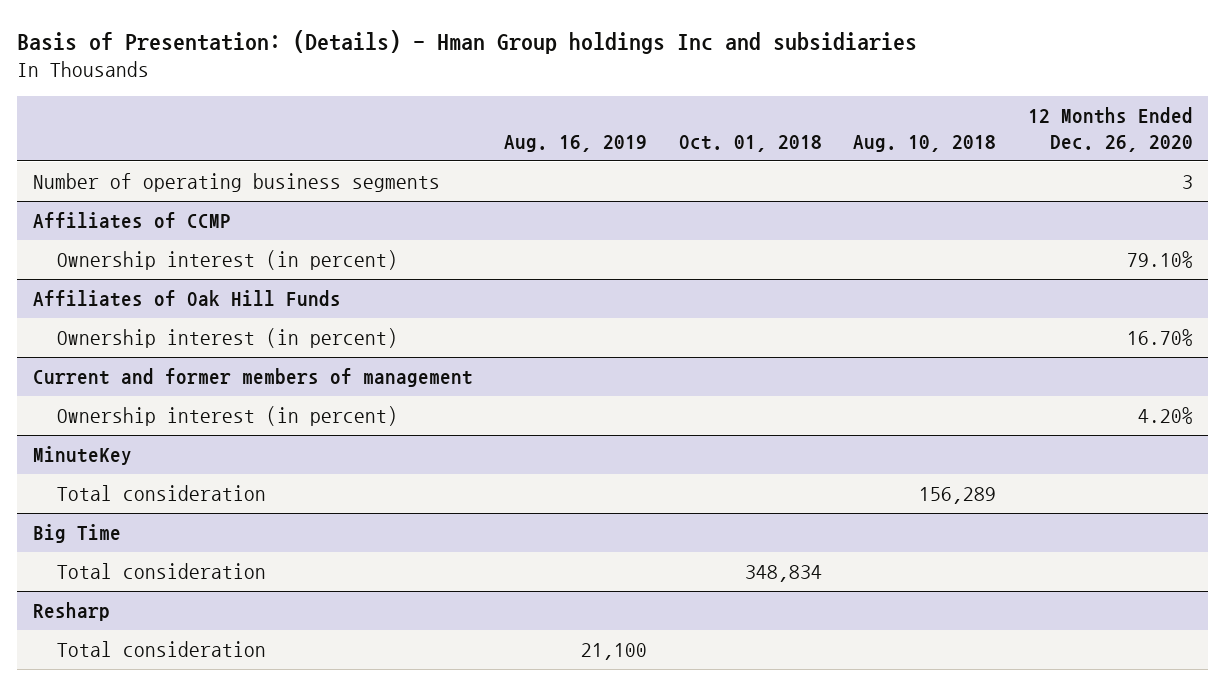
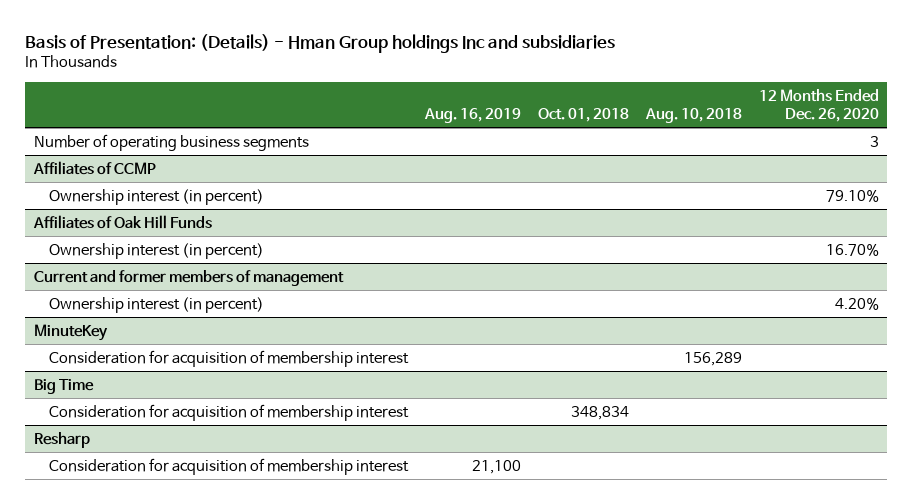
[57,484,267,501] Total consideration -> [48,349,409,367] Consideration for acquisition of membership interest
[57,562,267,579] Total consideration -> [48,403,409,421] Consideration for acquisition of membership interest
[57,640,267,657] Total consideration -> [48,457,409,475] Consideration for acquisition of membership interest

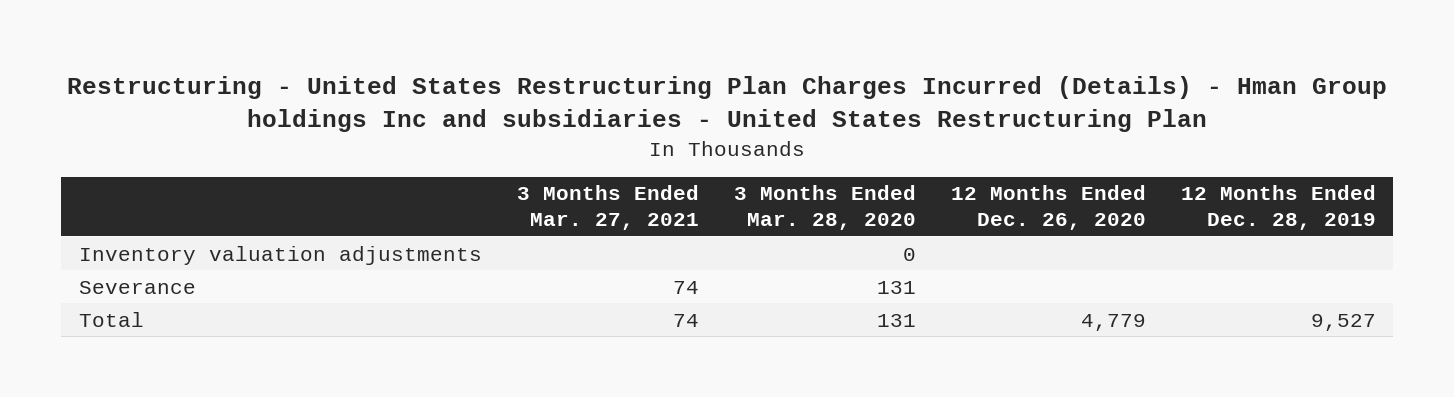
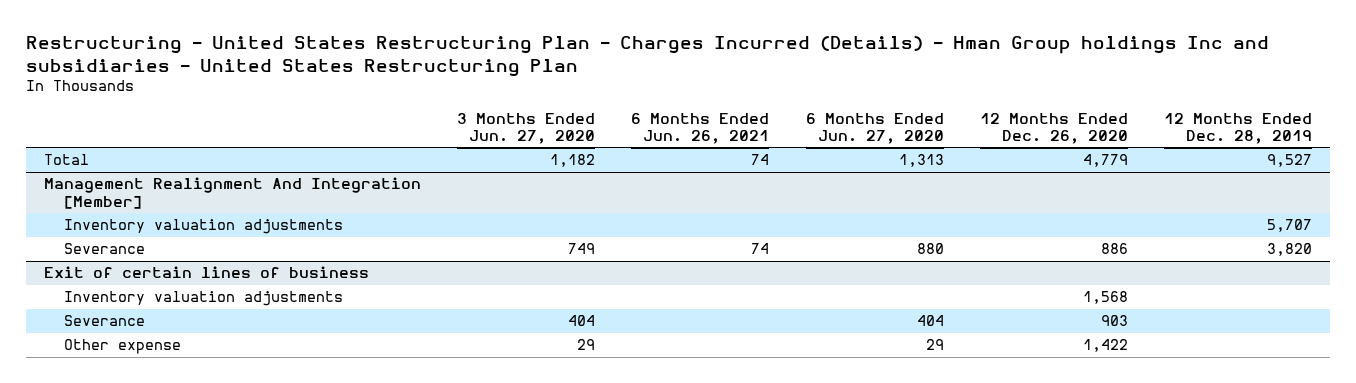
[67,75,1388,132] Restructuring - United States Restructuring Plan Charges Incurred (Details) - Hman Group holdings Inc and subsidiaries - United States Restructuring Plan -> [25,35,1269,77] Restructuring - United States Restructuring Plan - Charges Incurred (Details) - Hman Group holdings Inc and subsidiaries - United States Restructuring Plan
[516,185,699,231] 3 Months Ended Mar. 27, 2021 -> none
[733,185,916,231] 3 Months Ended Mar. 28, 2020 -> none
none -> [457,112,596,145] 3 Months Ended Jun. 27, 2020
none -> [631,112,770,145] 6 Months Ended Jun. 26, 2021
none -> [805,112,944,145] 6 Months Ended Jun. 27, 2020
[78,245,482,265] Inventory valuation adjustments -> none
[78,280,196,294] Severance -> none
none -> [44,177,422,210] Management Realignment And Integration [Member]
none -> [63,219,343,235] Inventory valuation adjustments
none -> [63,243,145,255] Severance
none -> [44,266,370,279] Exit of certain lines of business
none -> [63,291,343,307] Inventory valuation adjustments
none -> [63,315,145,327] Severance
none -> [63,339,181,355] Other expense

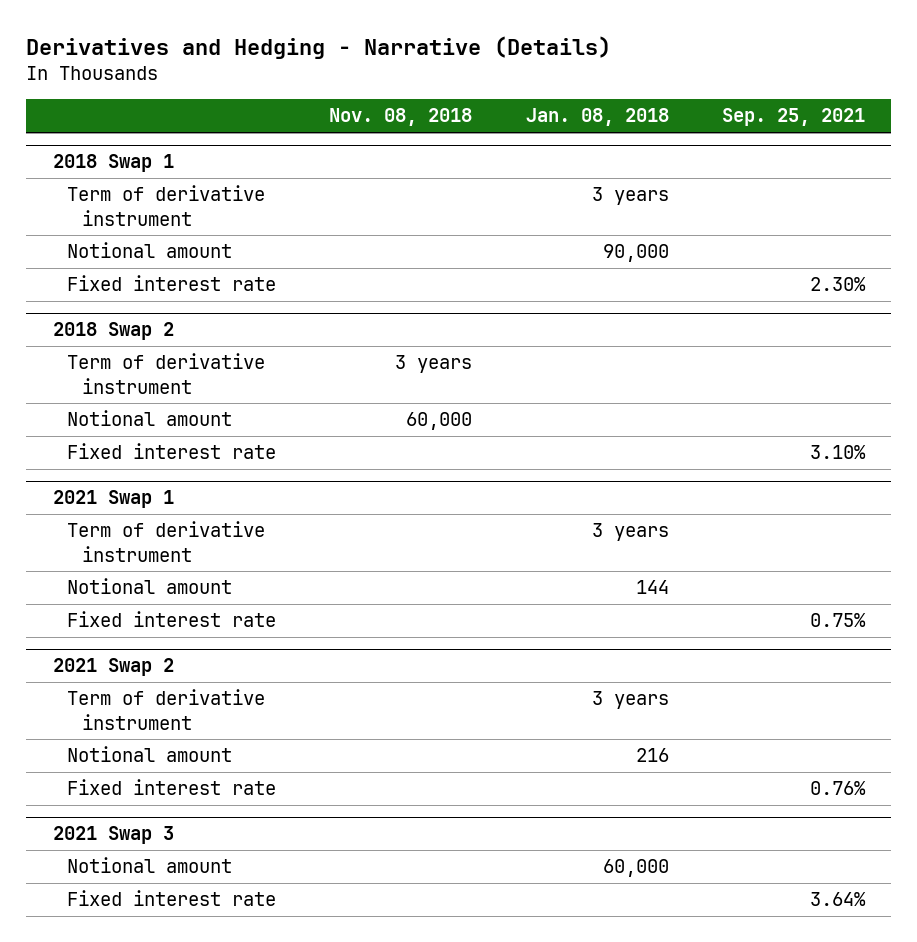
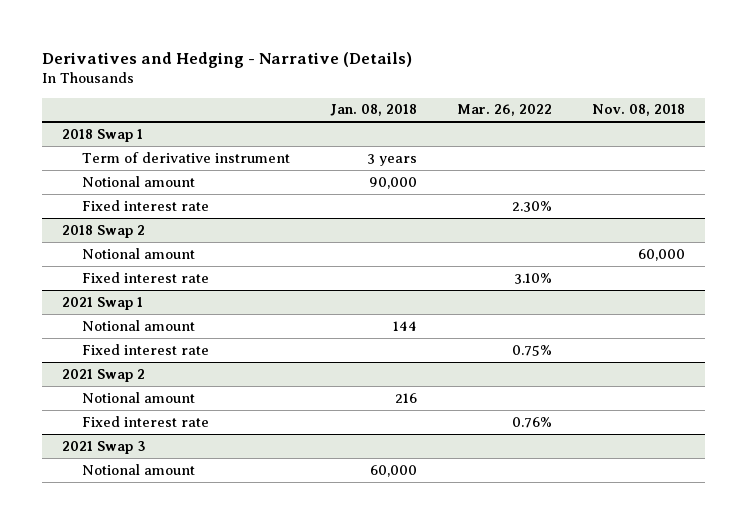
[721,108,865,127] Sep. 25, 2021 -> none
none -> [456,104,552,117] Mar. 26, 2022
[67,353,266,394] Term of derivative instrument -> none
[67,521,266,562] Term of derivative instrument -> none
[67,689,266,730] Term of derivative instrument -> none
[67,890,277,907] Fixed interest rate -> none

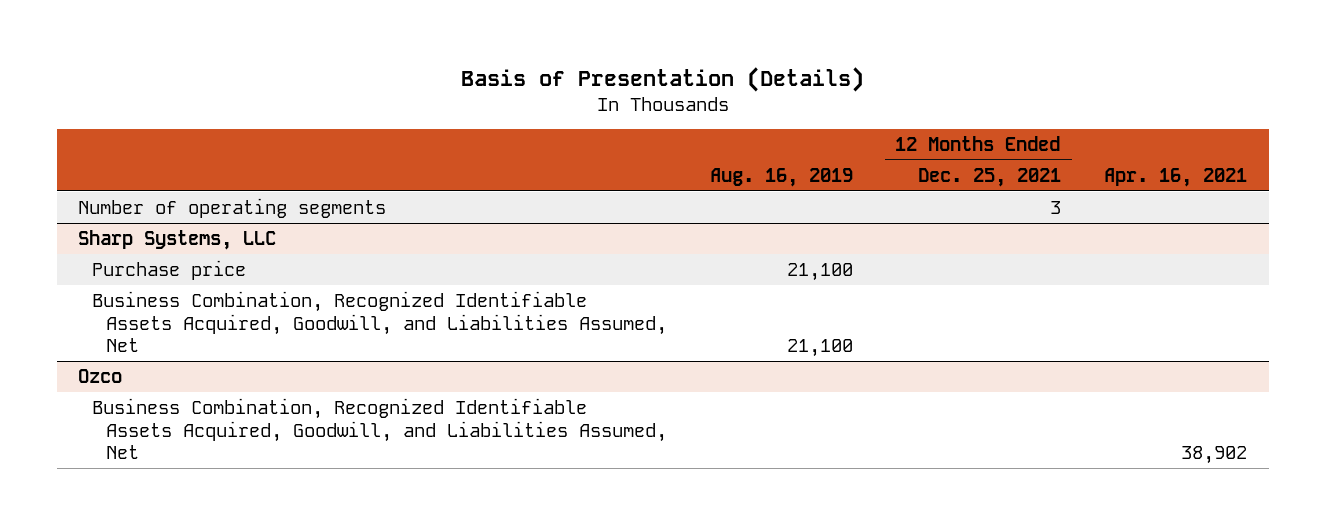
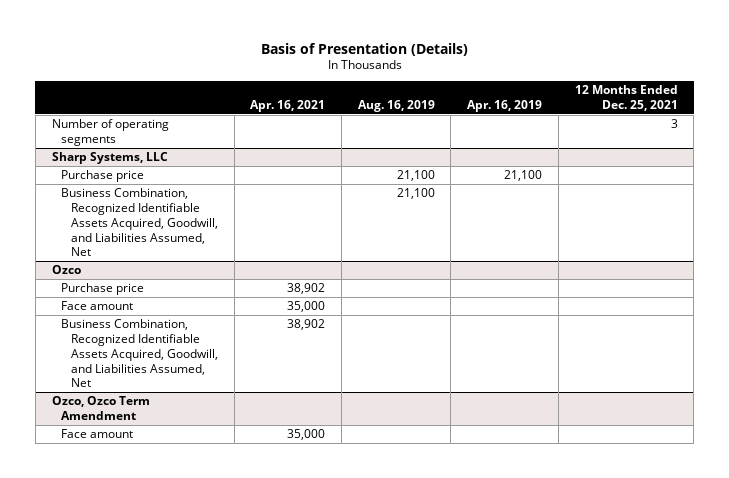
none -> [467,100,543,113] Apr. 16, 2019
none -> [61,283,145,296] Purchase price
none -> [61,301,134,311] Face amount
none -> [51,396,150,421] Ozco, Ozco Term Amendment
none -> [61,429,134,439] Face amount

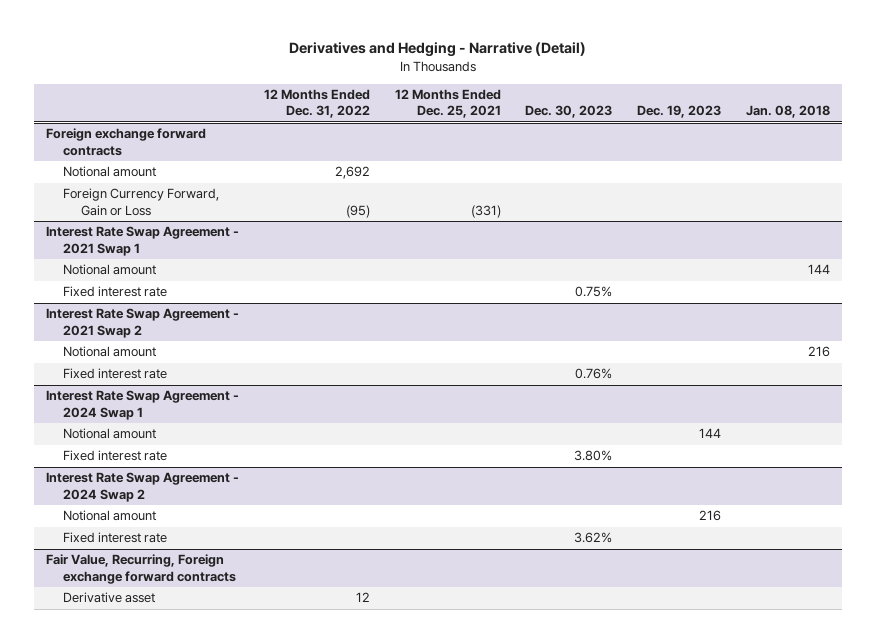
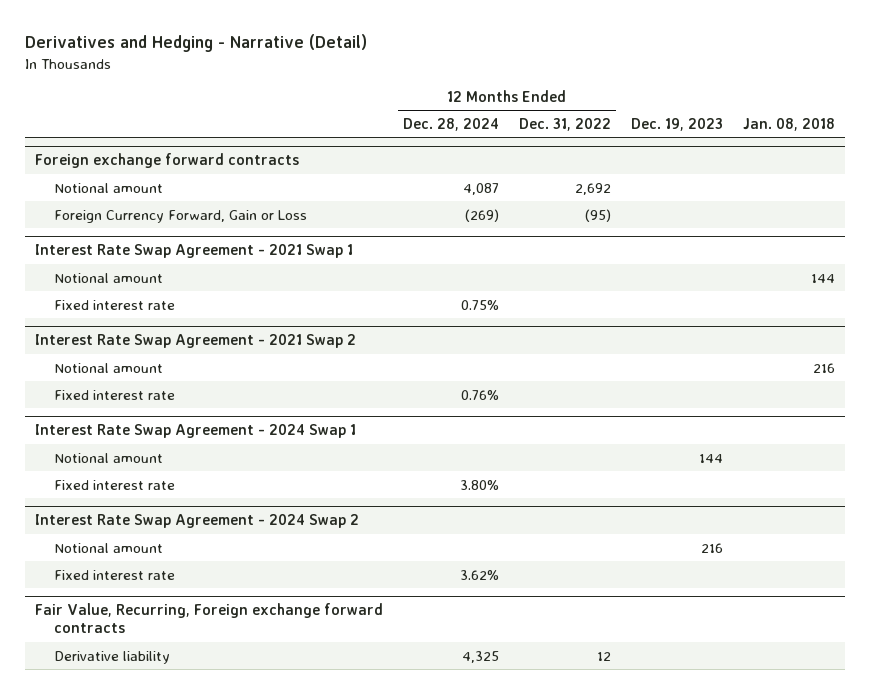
[394,89,501,119] 12 Months Ended Dec. 25, 2021 -> none
[525,105,613,119] Dec. 30, 2023 -> none
none -> [403,117,500,131] Dec. 28, 2024
[63,592,156,604] Derivative asset -> none
none -> [54,650,171,664] Derivative liability

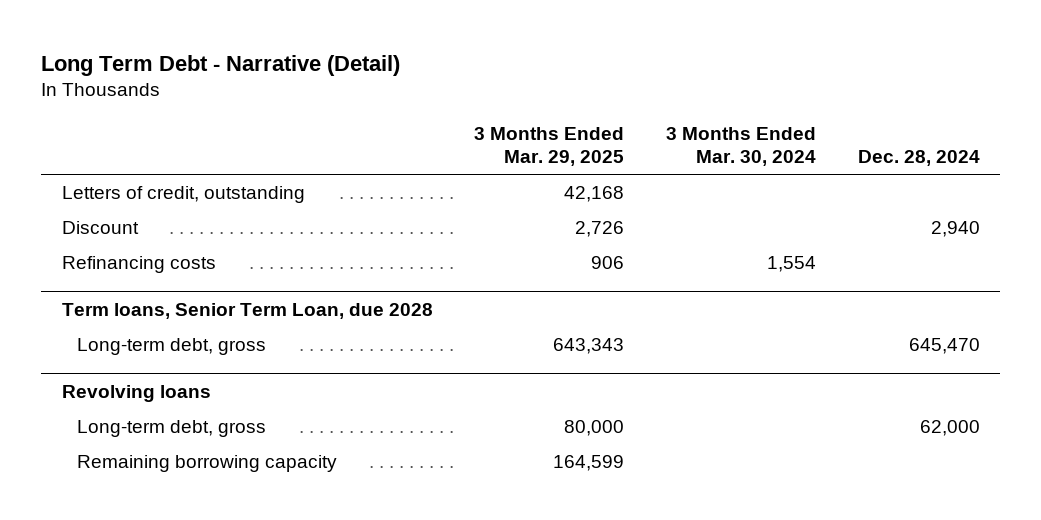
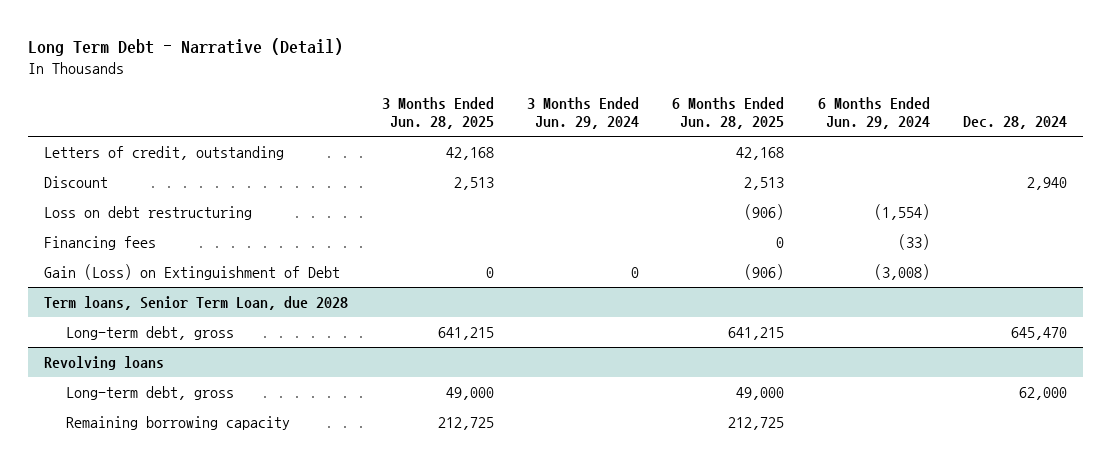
[474,126,625,167] 3 Months Ended Mar. 29, 2025 -> none
[665,126,816,167] 3 Months Ended Mar. 30, 2024 -> none
none -> [381,96,494,130] 3 Months Ended Jun. 28, 2025
none -> [526,96,639,130] 3 Months Ended Jun. 29, 2024
none -> [672,96,785,130] 6 Months Ended Jun. 28, 2025
none -> [817,96,930,130] 6 Months Ended Jun. 29, 2024
[61,256,216,274] Refinancing costs -> [44,205,253,220] Loss on debt restructuring
none -> [44,235,157,250] Financing fees
none -> [44,263,341,280] Gain (Loss) on Extinguishment of Debt

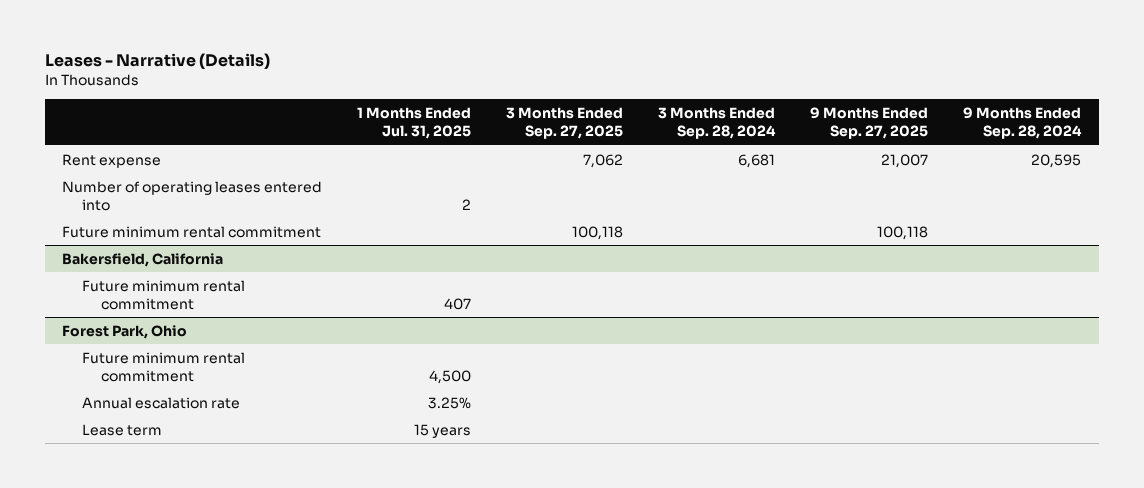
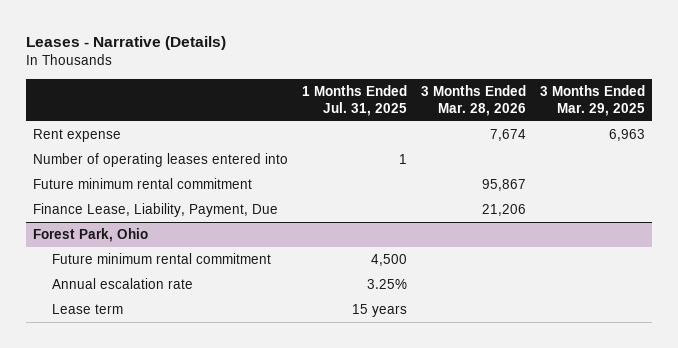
[506,107,624,140] 3 Months Ended Sep. 27, 2025 -> none
[658,107,777,140] 3 Months Ended Sep. 28, 2024 -> none
[810,107,929,140] 9 Months Ended Sep. 27, 2025 -> none
[963,107,1083,140] 9 Months Ended Sep. 28, 2024 -> none
none -> [421,85,527,116] 3 Months Ended Mar. 28, 2026
none -> [540,85,646,116] 3 Months Ended Mar. 29, 2025
[462,198,472,210] 2 -> [399,154,408,165] 1
[62,252,224,267] Bakersfield, California -> none
[81,279,245,310] Future minimum rental commitment -> none
none -> [33,203,279,218] Finance Lease, Liability, Payment, Due

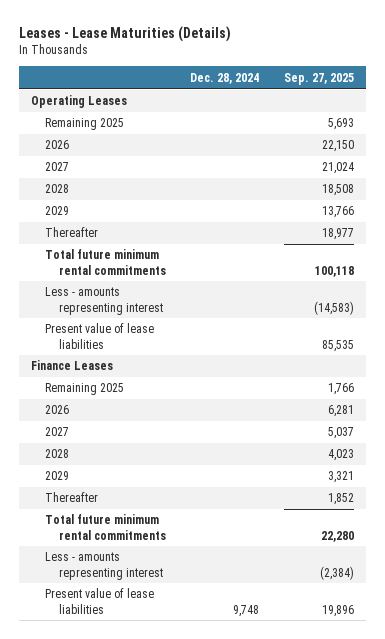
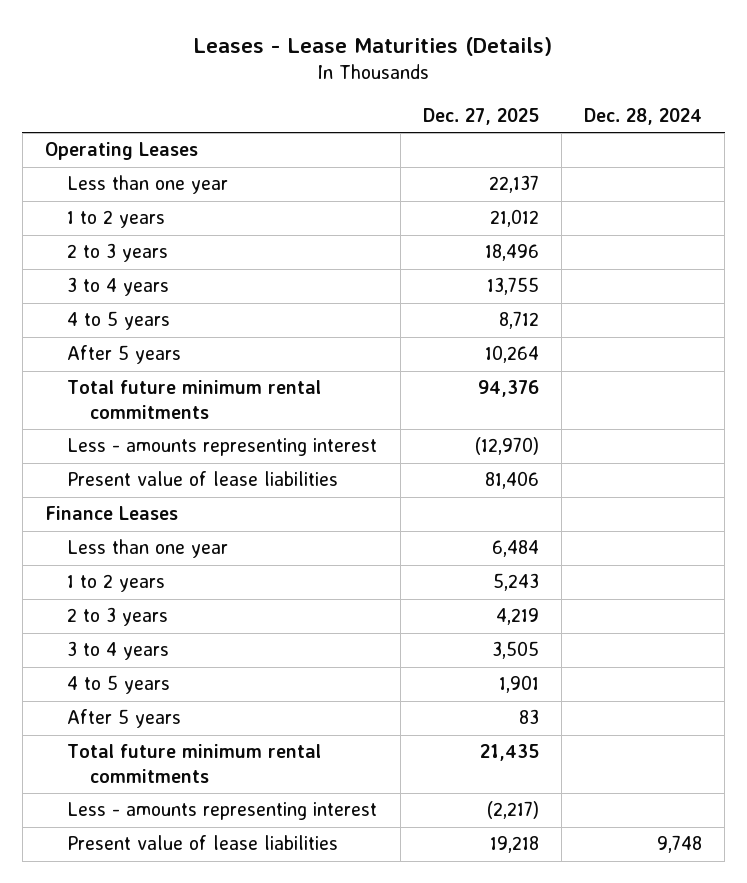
[283,72,354,85] Sep. 27, 2025 -> none
none -> [422,108,539,126] Dec. 27, 2025
[44,118,124,131] Remaining 2025 -> [67,175,229,195] Less than one year
[44,140,69,150] 2026 -> [67,210,166,229] 1 to 2 years
[44,162,69,172] 2027 -> [67,243,169,263] 2 to 3 years
[44,184,69,194] 2028 -> [67,277,170,297] 3 to 4 years
[44,206,69,216] 2029 -> [67,311,171,331] 4 to 5 years
[44,227,98,238] Thereafter -> [67,345,182,365] After 5 years
[44,383,124,396] Remaining 2025 -> [67,539,229,559] Less than one year
[44,405,69,415] 2026 -> [67,574,166,593] 1 to 2 years
[44,427,69,437] 2027 -> [67,607,169,627] 2 to 3 years
[44,449,69,459] 2028 -> [67,641,170,661] 3 to 4 years
[44,471,69,481] 2029 -> [67,675,171,695] 4 to 5 years
[44,492,98,503] Thereafter -> [67,709,182,729] After 5 years

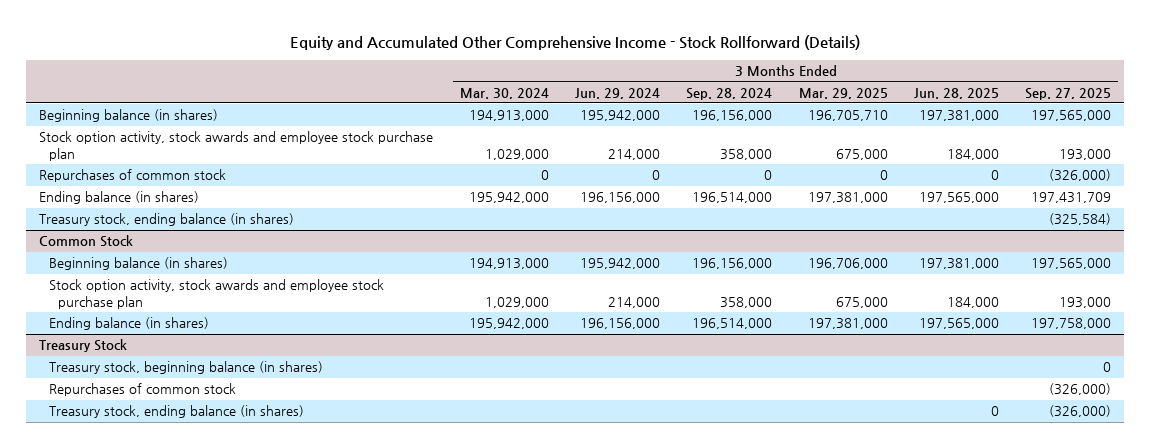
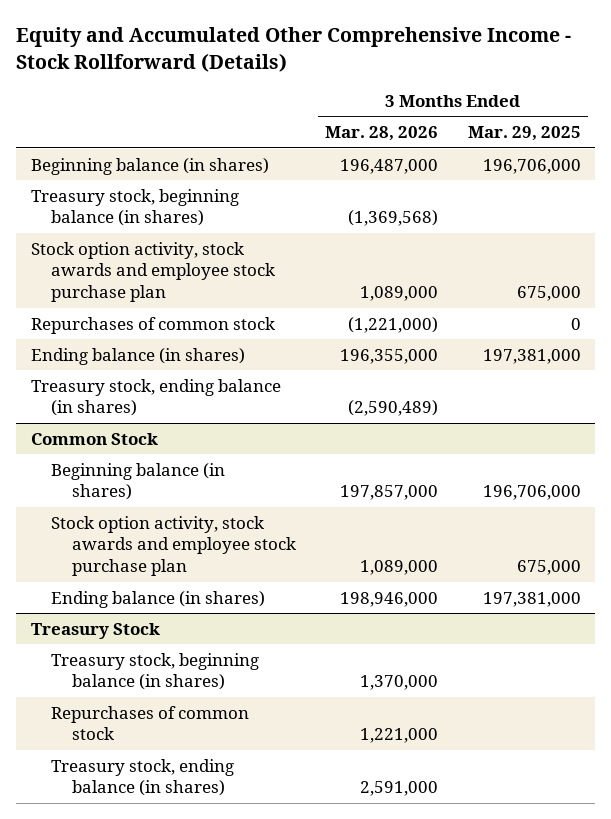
[459,87,549,99] Mar. 30, 2024 -> none
[575,87,661,99] Jun. 29, 2024 -> none
[686,87,773,100] Sep. 28, 2024 -> none
[913,87,999,99] Jun. 28, 2025 -> none
[1025,87,1112,100] Sep. 27, 2025 -> none
none -> [325,126,439,142] Mar. 28, 2026
[807,110,888,122] 196,705,710 -> [482,158,581,174] 196,706,000
none -> [30,188,239,227] Treasury stock, beginning balance (in shares)

